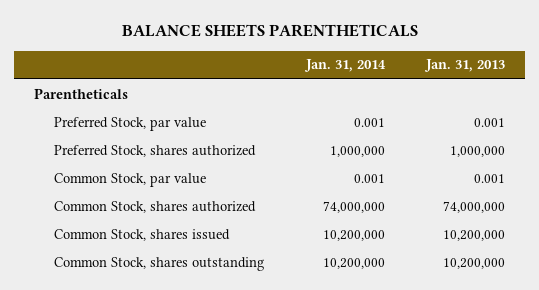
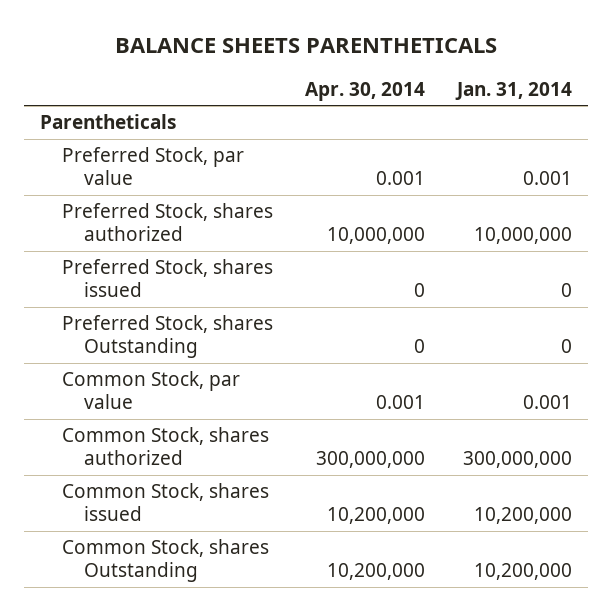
[423,59,505,73] Jan. 31, 2013 -> none
none -> [304,81,425,101] Apr. 30, 2014
[329,145,385,157] 1,000,000 -> [474,227,573,245] 10,000,000
none -> [61,259,273,298] Preferred Stock, shares issued
none -> [61,315,273,359] Preferred Stock, shares Outstanding
[322,200,385,213] 74,000,000 -> [463,451,573,469] 300,000,000
[54,256,265,271] Common Stock, shares outstanding -> [61,539,269,583] Common Stock, shares Outstanding

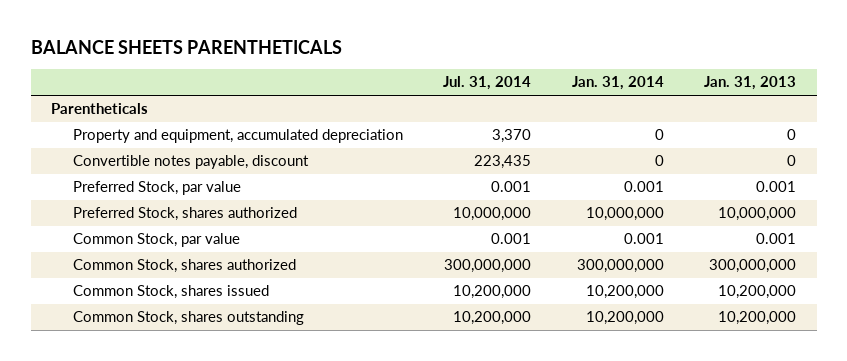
[304,81,425,101] Apr. 30, 2014 -> none
none -> [443,76,532,91] Jul. 31, 2014
none -> [704,76,797,91] Jan. 31, 2013
none -> [72,129,403,144] Property and equipment, accumulated depreciation
none -> [72,155,309,170] Convertible notes payable, discount
[61,259,273,298] Preferred Stock, shares issued -> none
[61,315,273,359] Preferred Stock, shares Outstanding -> none
[61,539,269,583] Common Stock, shares Outstanding -> [72,311,304,326] Common Stock, shares outstanding

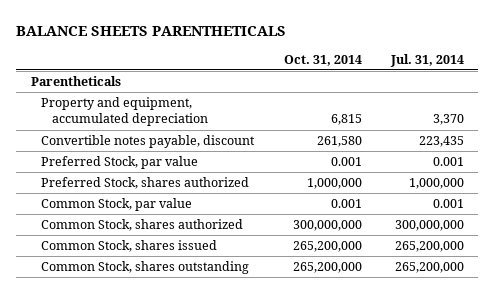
[571,76,664,91] Jan. 31, 2014 -> none
[704,76,797,91] Jan. 31, 2013 -> none
none -> [283,54,362,66] Oct. 31, 2014
[453,207,532,222] 10,000,000 -> [408,178,464,190] 1,000,000
[453,285,532,300] 10,200,000 -> [394,241,464,253] 265,200,000
[453,311,532,326] 10,200,000 -> [394,262,464,274] 265,200,000

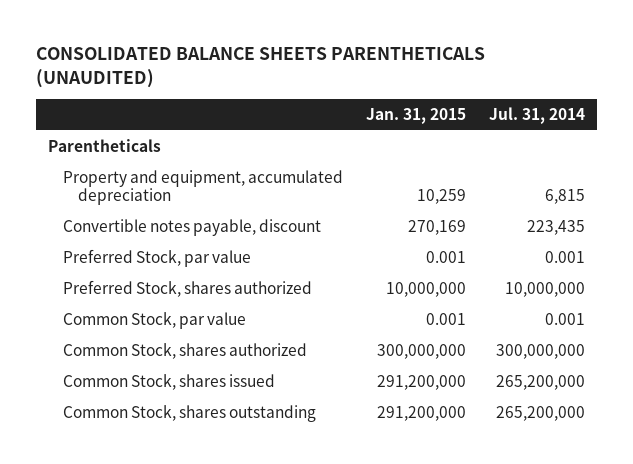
[16,25,287,36] BALANCE SHEETS PARENTHETICALS -> [36,46,486,88] CONSOLIDATED BALANCE SHEETS PARENTHETICALS (UNAUDITED)
[283,54,362,66] Oct. 31, 2014 -> none
none -> [366,107,467,124] Jan. 31, 2015
[432,114,464,126] 3,370 -> [545,189,586,205] 6,815
[408,178,464,190] 1,000,000 -> [505,281,586,297] 10,000,000

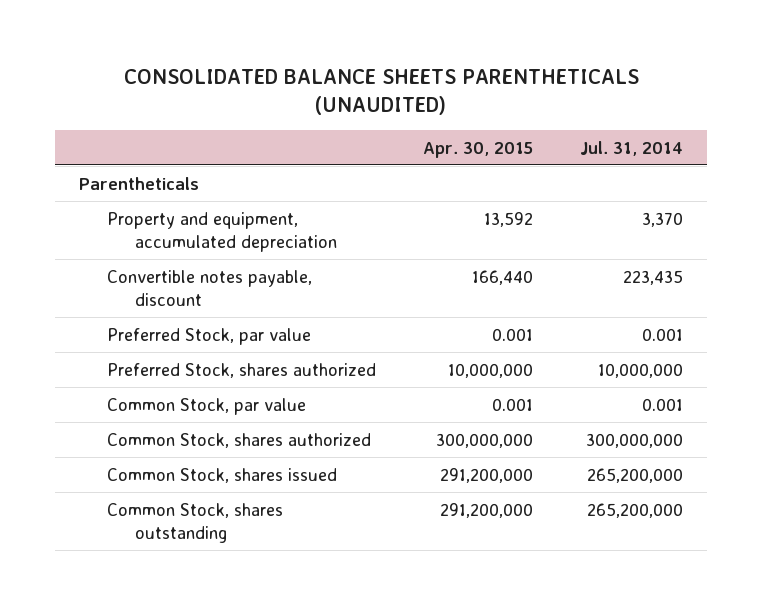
[366,107,467,124] Jan. 31, 2015 -> none
none -> [423,141,534,158] Apr. 30, 2015
[545,189,586,205] 6,815 -> [642,211,684,227] 3,370

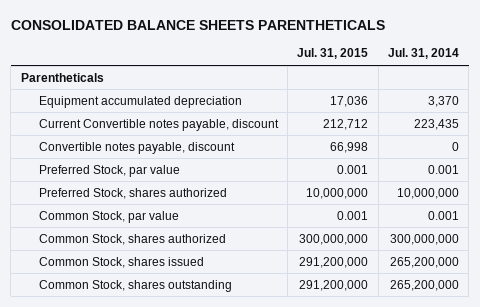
[123,68,639,115] CONSOLIDATED BALANCE SHEETS PARENTHETICALS (UNAUDITED) -> [10,19,385,30] CONSOLIDATED BALANCE SHEETS PARENTHETICALS
[423,141,534,158] Apr. 30, 2015 -> none
none -> [297,48,369,60] Jul. 31, 2015
[107,211,338,252] Property and equipment, accumulated depreciation -> [38,95,242,108] Equipment accumulated depreciation
none -> [38,118,279,131] Current Convertible notes payable, discount
[623,269,684,285] 223,435 -> [452,141,460,151] 0

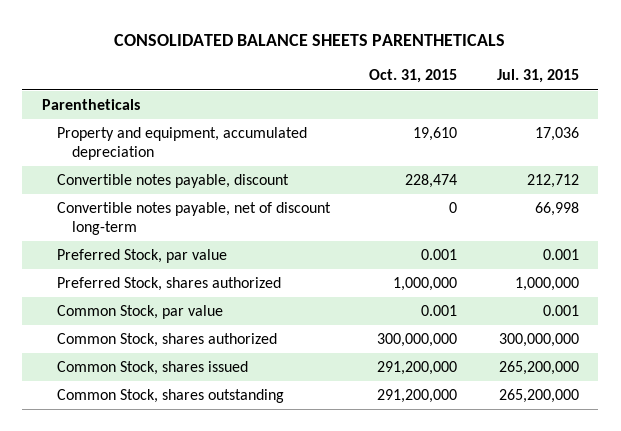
[388,48,460,60] Jul. 31, 2014 -> none
none -> [369,69,458,84] Oct. 31, 2015
[38,118,279,131] Current Convertible notes payable, discount -> none
[38,95,242,108] Equipment accumulated depreciation -> [56,127,307,160] Property and equipment, accumulated depreciation
[330,141,369,153] 66,998 -> [526,174,579,189] 212,712
none -> [56,202,331,235] Convertible notes payable, net of discount long-term
[306,187,369,199] 10,000,000 -> [514,277,579,292] 1,000,000
[299,256,369,268] 291,200,000 -> [498,361,579,376] 265,200,000
[299,279,369,291] 291,200,000 -> [498,389,579,404] 265,200,000

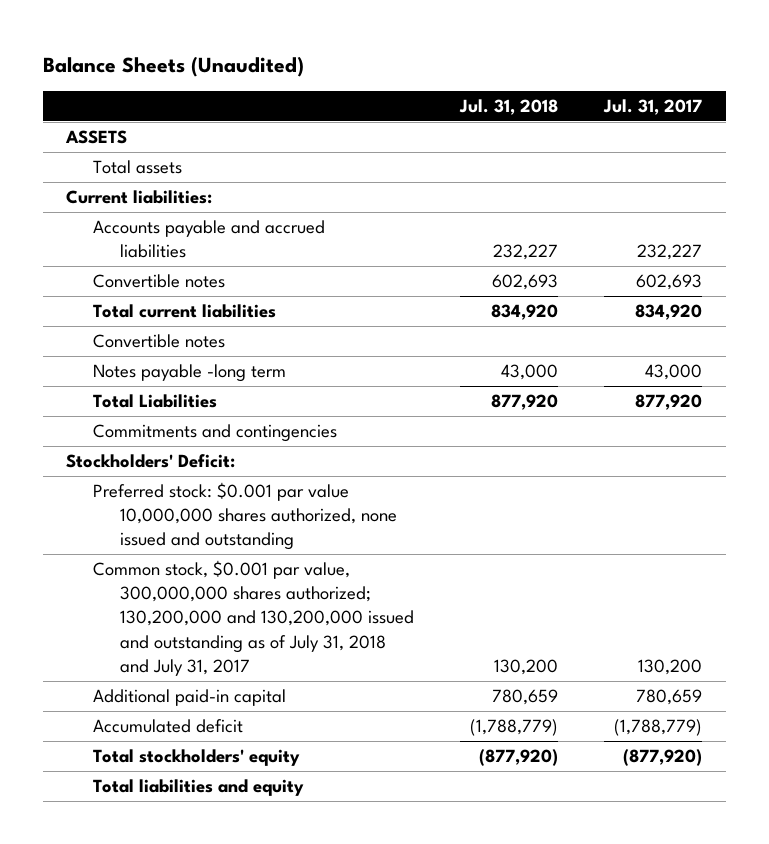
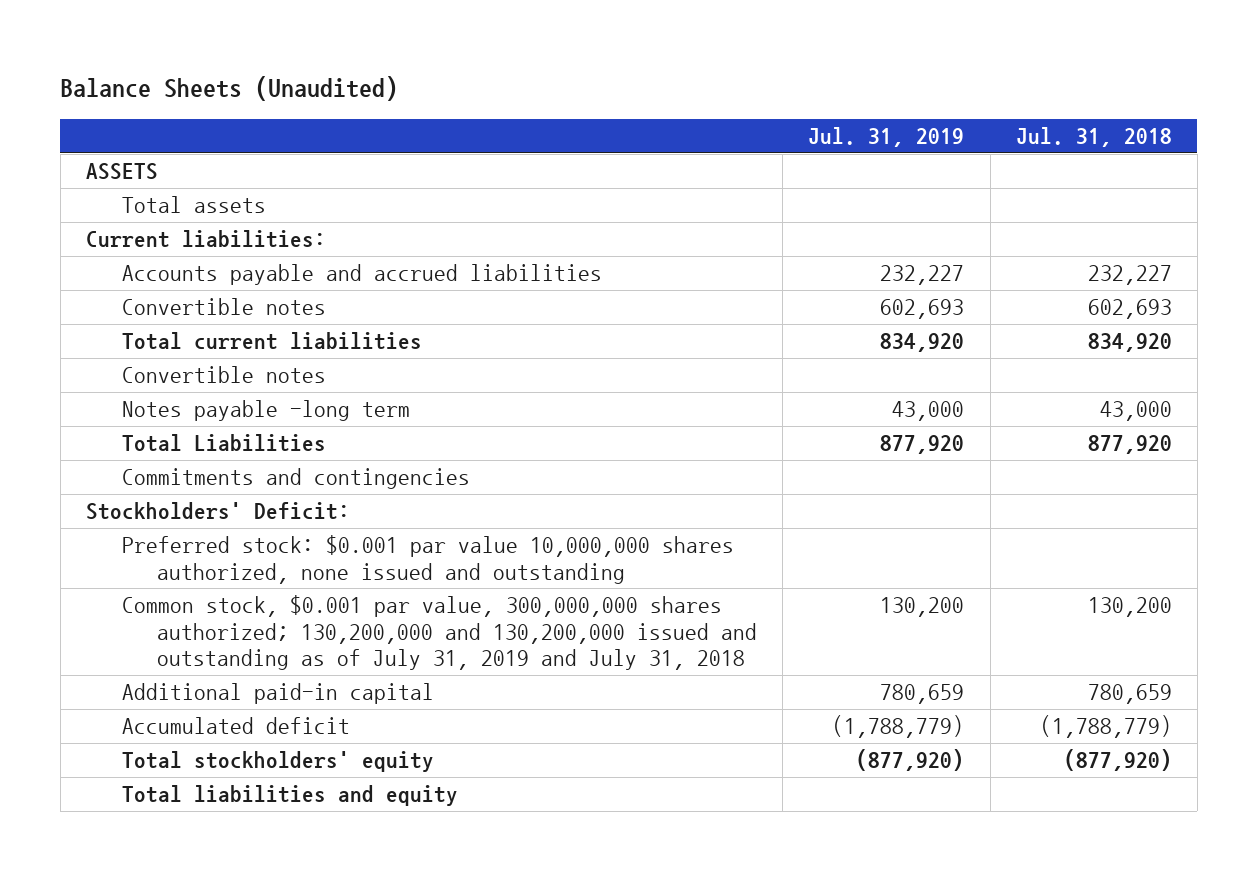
[603,98,703,115] Jul. 31, 2017 -> none
none -> [808,126,965,147] Jul. 31, 2019
[92,560,414,676] Common stock, $0.001 par value, 300,000,000 shares authorized; 130,200,000 and 130,200,000 issued and outstanding as of July 31, 2018 and July 31, 2017 -> [121,595,758,670] Common stock, $0.001 par value, 300,000,000 shares authorized; 130,200,000 and 130,200,000 issued and outstanding as of July 31, 2019 and July 31, 2018

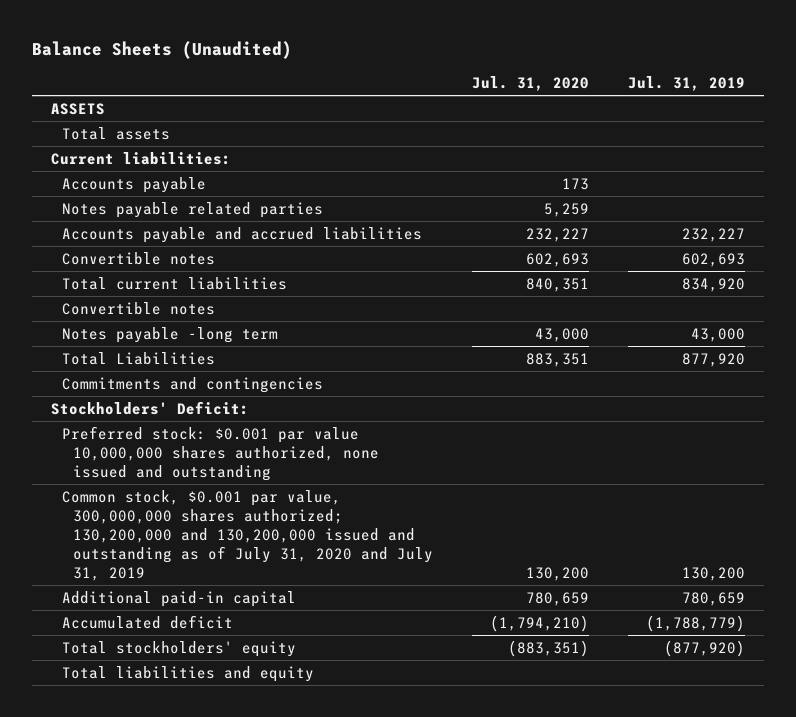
[1015,126,1172,147] Jul. 31, 2018 -> none
none -> [471,75,589,91] Jul. 31, 2020
none -> [62,176,207,193] Accounts payable
none -> [62,201,324,218] Notes payable related parties
[121,595,758,670] Common stock, $0.001 par value, 300,000,000 shares authorized; 130,200,000 and 130,200,000 issued and outstanding as of July 31, 2019 and July 31, 2018 -> [62,489,434,581] Common stock, $0.001 par value, 300,000,000 shares authorized; 130,200,000 and 130,200,000 issued and outstanding as of July 31, 2020 and July 31, 2019

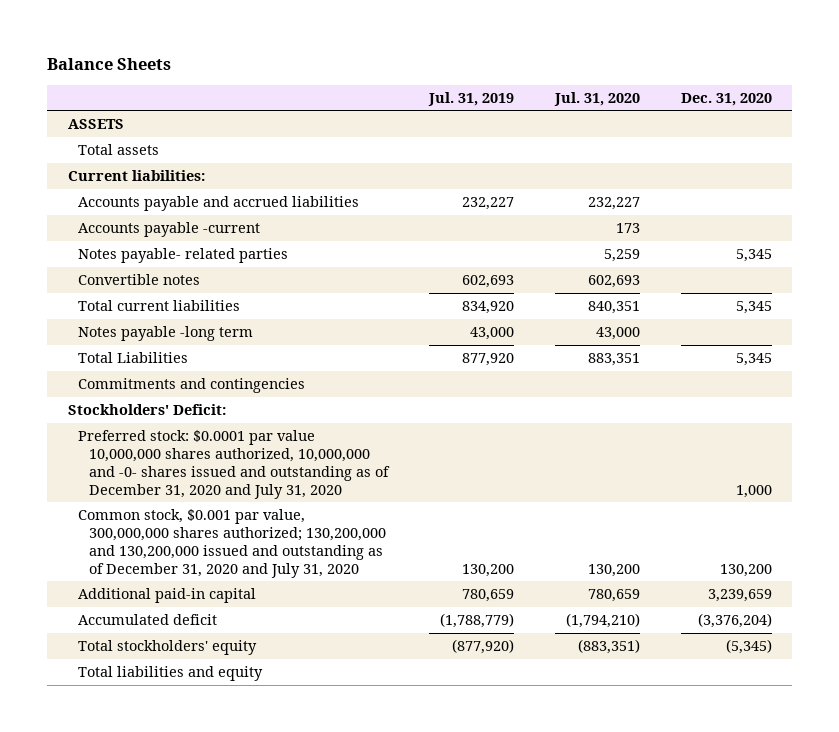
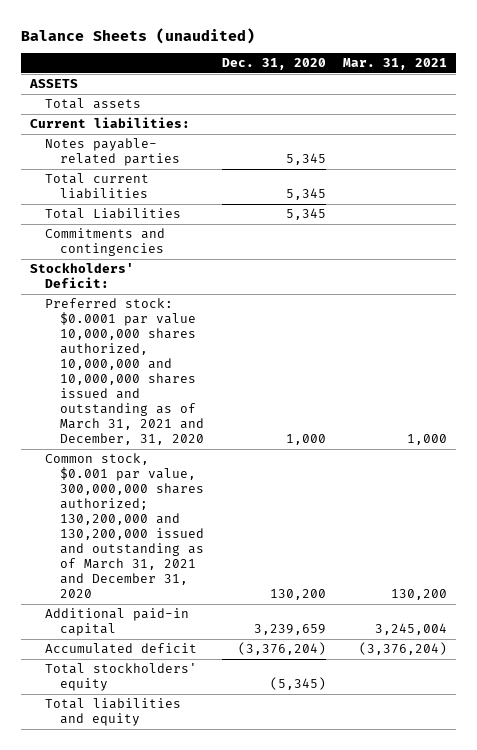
[47,58,172,71] Balance Sheets -> [21,27,256,44] Balance Sheets (unaudited)
[427,91,514,106] Jul. 31, 2019 -> none
[553,91,640,106] Jul. 31, 2020 -> none
none -> [343,58,448,71] Mar. 31, 2021
[78,196,360,212] Accounts payable and accrued liabilities -> none
[78,222,261,238] Accounts payable -current -> none
[78,274,201,286] Convertible notes -> none
[78,326,254,342] Notes payable -long term -> none
[78,430,390,499] Preferred stock: $0.0001 par value 10,000,000 shares authorized, 10,000,000 and -0- shares issued and outstanding as of December 31, 2020 and July 31, 2020 -> [45,298,205,446] Preferred stock: $0.0001 par value 10,000,000 shares authorized, 10,000,000 and 10,000,000 shares issued and outstanding as of March 31, 2021 and December, 31, 2020
[78,509,386,578] Common stock, $0.001 par value, 300,000,000 shares authorized; 130,200,000 and 130,200,000 issued and outstanding as of December 31, 2020 and July 31, 2020 -> [45,453,205,599] Common stock, $0.001 par value, 300,000,000 shares authorized; 130,200,000 and 130,200,000 issued and outstanding as of March 31, 2021 and December 31, 2020

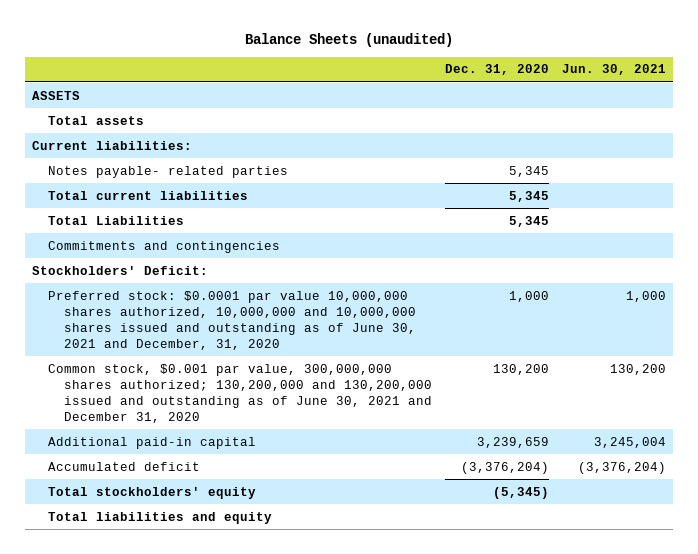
[343,58,448,71] Mar. 31, 2021 -> none
none -> [562,64,667,76] Jun. 30, 2021
[45,298,205,446] Preferred stock: $0.0001 par value 10,000,000 shares authorized, 10,000,000 and 10,000,000 shares issued and outstanding as of March 31, 2021 and December, 31, 2020 -> [47,290,416,350] Preferred stock: $0.0001 par value 10,000,000 shares authorized, 10,000,000 and 10,000,000 shares issued and outstanding as of June 30, 2021 and December, 31, 2020
[45,453,205,599] Common stock, $0.001 par value, 300,000,000 shares authorized; 130,200,000 and 130,200,000 issued and outstanding as of March 31, 2021 and December 31, 2020 -> [47,363,432,423] Common stock, $0.001 par value, 300,000,000 shares authorized; 130,200,000 and 130,200,000 issued and outstanding as of June 30, 2021 and December 31, 2020

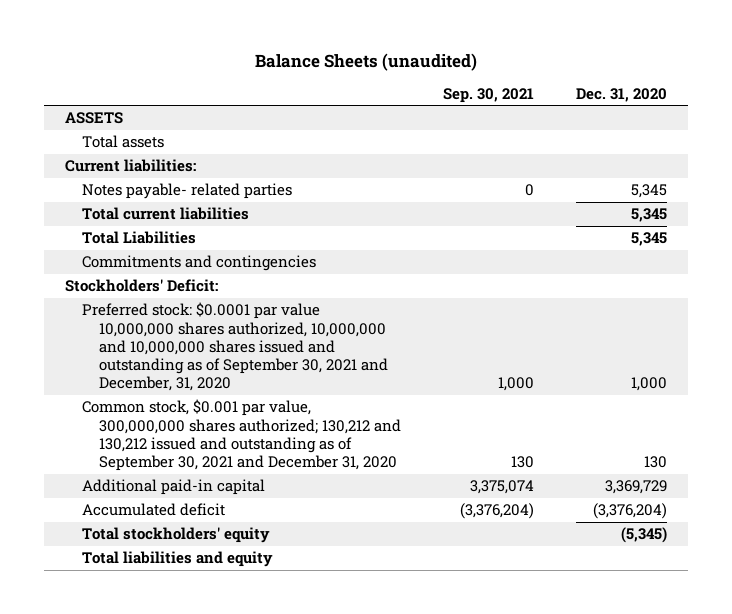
[562,64,667,76] Jun. 30, 2021 -> none
none -> [442,87,534,103] Sep. 30, 2021
[47,290,416,350] Preferred stock: $0.0001 par value 10,000,000 shares authorized, 10,000,000 and 10,000,000 shares issued and outstanding as of June 30, 2021 and December, 31, 2020 -> [81,302,388,392] Preferred stock: $0.0001 par value 10,000,000 shares authorized, 10,000,000 and 10,000,000 shares issued and outstanding as of September 30, 2021 and December, 31, 2020
[47,363,432,423] Common stock, $0.001 par value, 300,000,000 shares authorized; 130,200,000 and 130,200,000 issued and outstanding as of June 30, 2021 and December 31, 2020 -> [81,399,401,472] Common stock, $0.001 par value, 300,000,000 shares authorized; 130,212 and 130,212 issued and outstanding as of September 30, 2021 and December 31, 2020
[492,363,549,375] 130,200 -> [644,456,668,469] 130
[476,436,549,448] 3,239,659 -> [605,480,668,495] 3,369,729

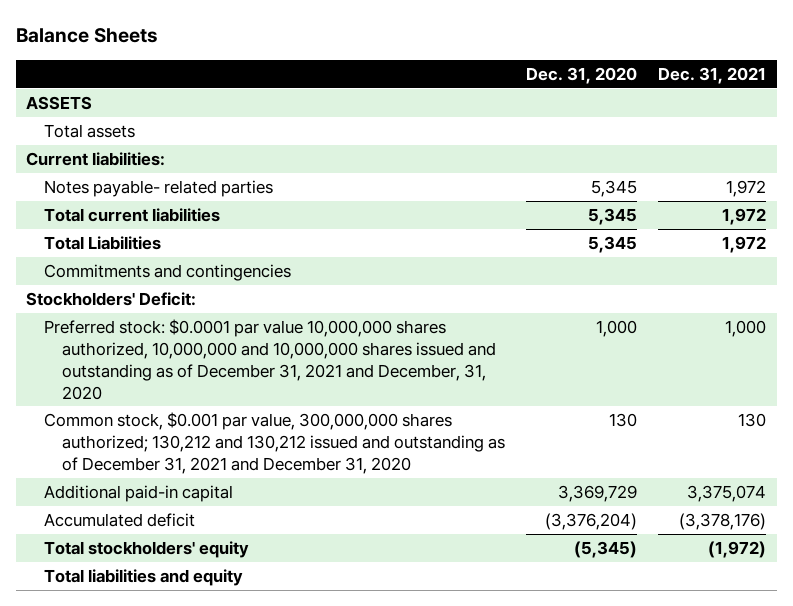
[254,52,477,71] Balance Sheets (unaudited) -> [15,28,158,44] Balance Sheets
[442,87,534,103] Sep. 30, 2021 -> none
none -> [658,66,767,84] Dec. 31, 2021
[81,302,388,392] Preferred stock: $0.0001 par value 10,000,000 shares authorized, 10,000,000 and 10,000,000 shares issued and outstanding as of September 30, 2021 and December, 31, 2020 -> [44,319,497,400] Preferred stock: $0.0001 par value 10,000,000 shares authorized, 10,000,000 and 10,000,000 shares issued and outstanding as of December 31, 2021 and December, 31, 2020
[81,399,401,472] Common stock, $0.001 par value, 300,000,000 shares authorized; 130,212 and 130,212 issued and outstanding as of September 30, 2021 and December 31, 2020 -> [44,412,506,474] Common stock, $0.001 par value, 300,000,000 shares authorized; 130,212 and 130,212 issued and outstanding as of December 31, 2021 and December 31, 2020

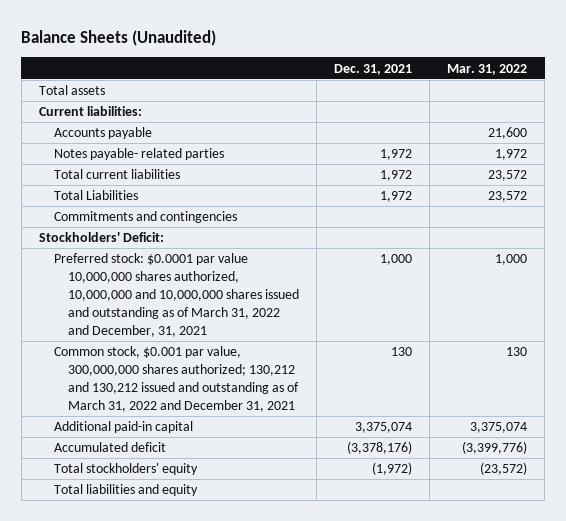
[15,28,158,44] Balance Sheets -> [21,30,217,47] Balance Sheets (Unaudited)
[526,66,638,84] Dec. 31, 2020 -> none
none -> [447,63,528,75] Mar. 31, 2022
[26,96,93,111] ASSETS -> none
none -> [53,127,152,140] Accounts payable
[44,319,497,400] Preferred stock: $0.0001 par value 10,000,000 shares authorized, 10,000,000 and 10,000,000 shares issued and outstanding as of December 31, 2021 and December, 31, 2020 -> [53,253,300,338] Preferred stock: $0.0001 par value 10,000,000 shares authorized, 10,000,000 and 10,000,000 shares issued and outstanding as of March 31, 2022 and December, 31, 2021
[44,412,506,474] Common stock, $0.001 par value, 300,000,000 shares authorized; 130,212 and 130,212 issued and outstanding as of December 31, 2021 and December 31, 2020 -> [53,346,300,413] Common stock, $0.001 par value, 300,000,000 shares authorized; 130,212 and 130,212 issued and outstanding as of March 31, 2022 and December 31, 2021

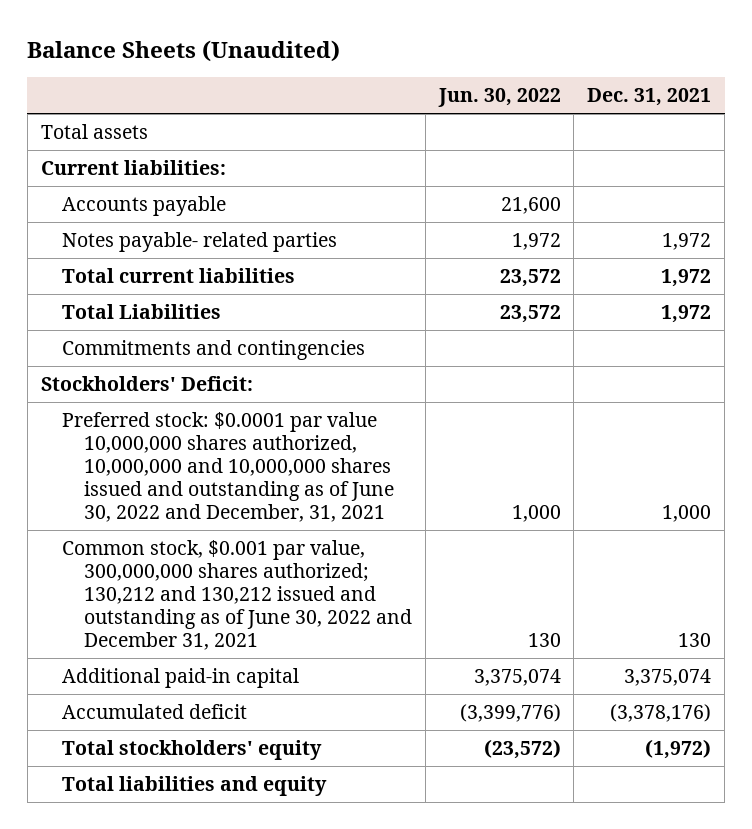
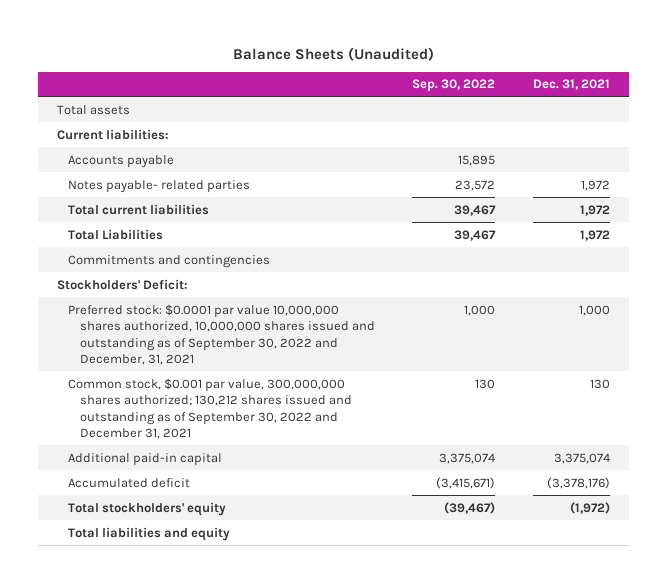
[437,88,561,108] Jun. 30, 2022 -> none
none -> [412,79,496,93] Sep. 30, 2022
[62,412,394,523] Preferred stock: $0.0001 par value 10,000,000 shares authorized, 10,000,000 and 10,000,000 shares issued and outstanding as of June 30, 2022 and December, 31, 2021 -> [68,303,375,366] Preferred stock: $0.0001 par value 10,000,000 shares authorized, 10,000,000 shares issued and outstanding as of September 30, 2022 and December, 31, 2021
[62,540,412,651] Common stock, $0.001 par value, 300,000,000 shares authorized; 130,212 and 130,212 issued and outstanding as of June 30, 2022 and December 31, 2021 -> [68,377,352,440] Common stock, $0.001 par value, 300,000,000 shares authorized; 130,212 shares issued and outstanding as of September 30, 2022 and December 31, 2021

